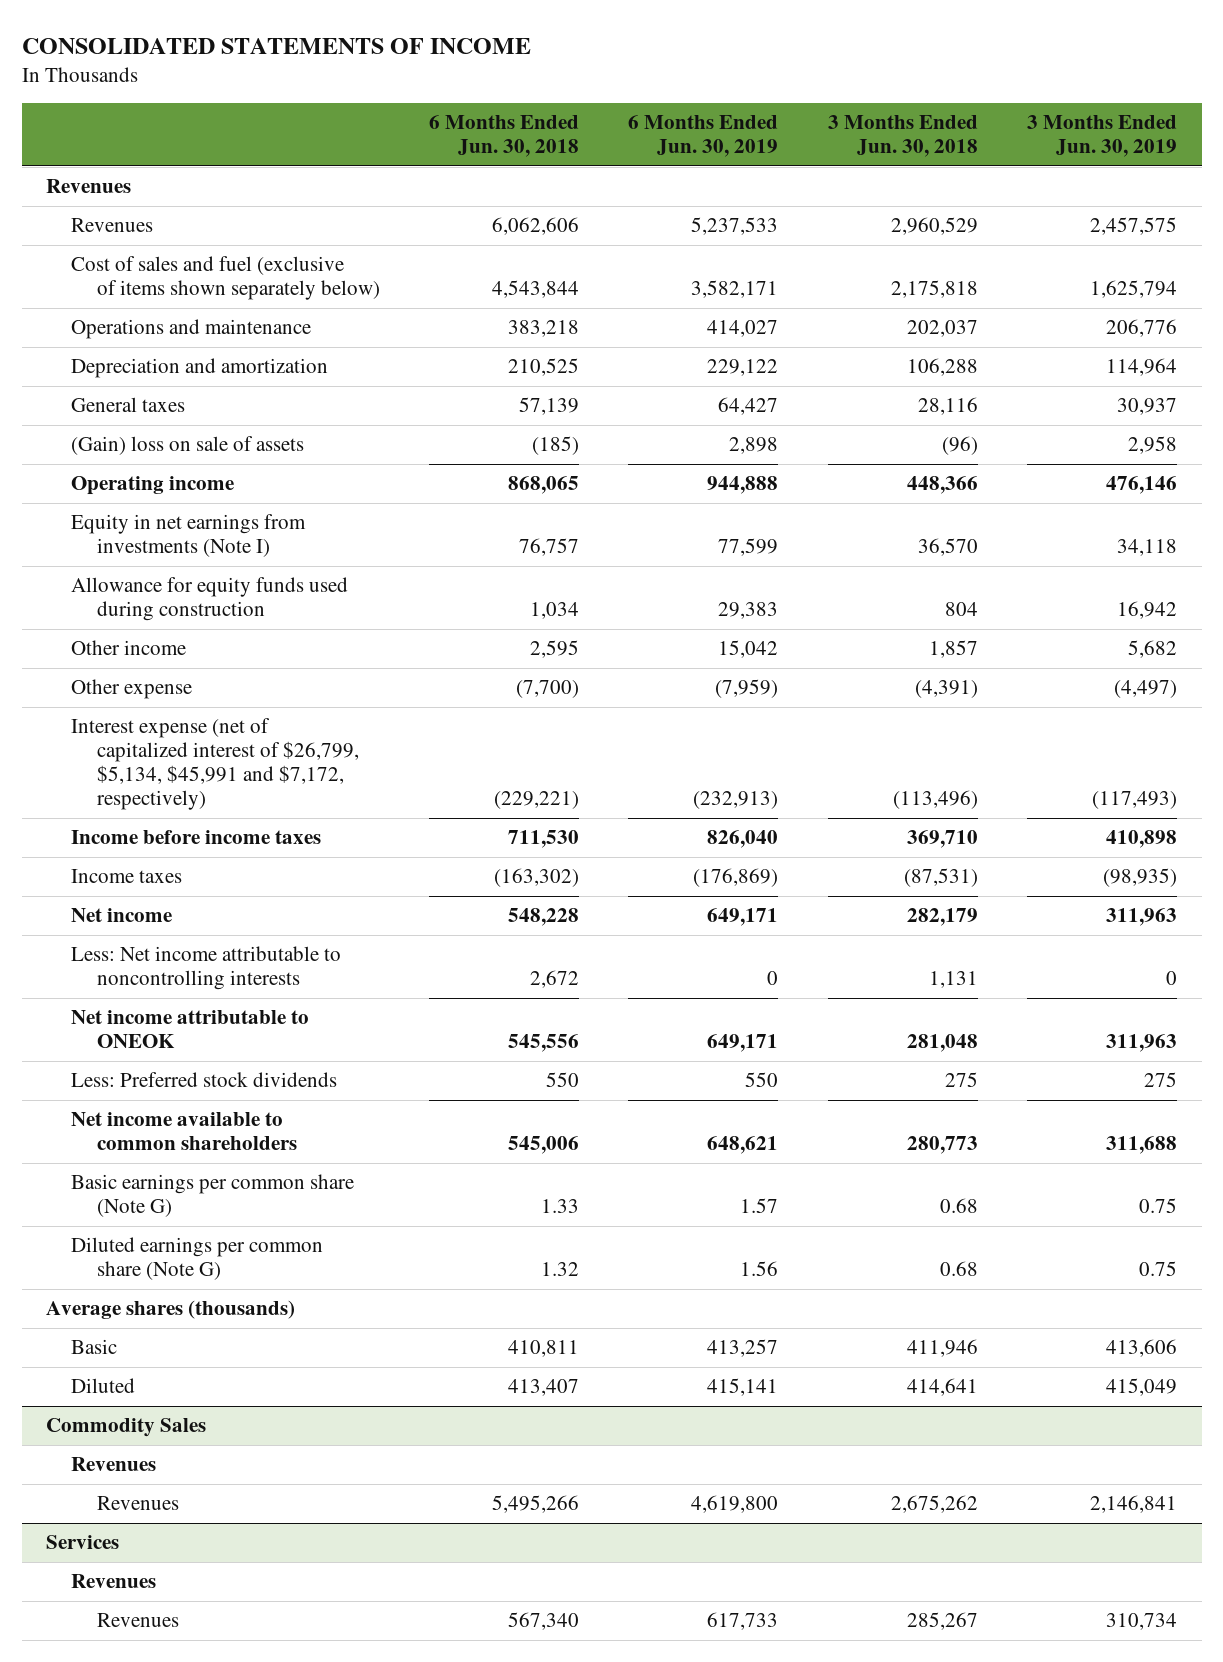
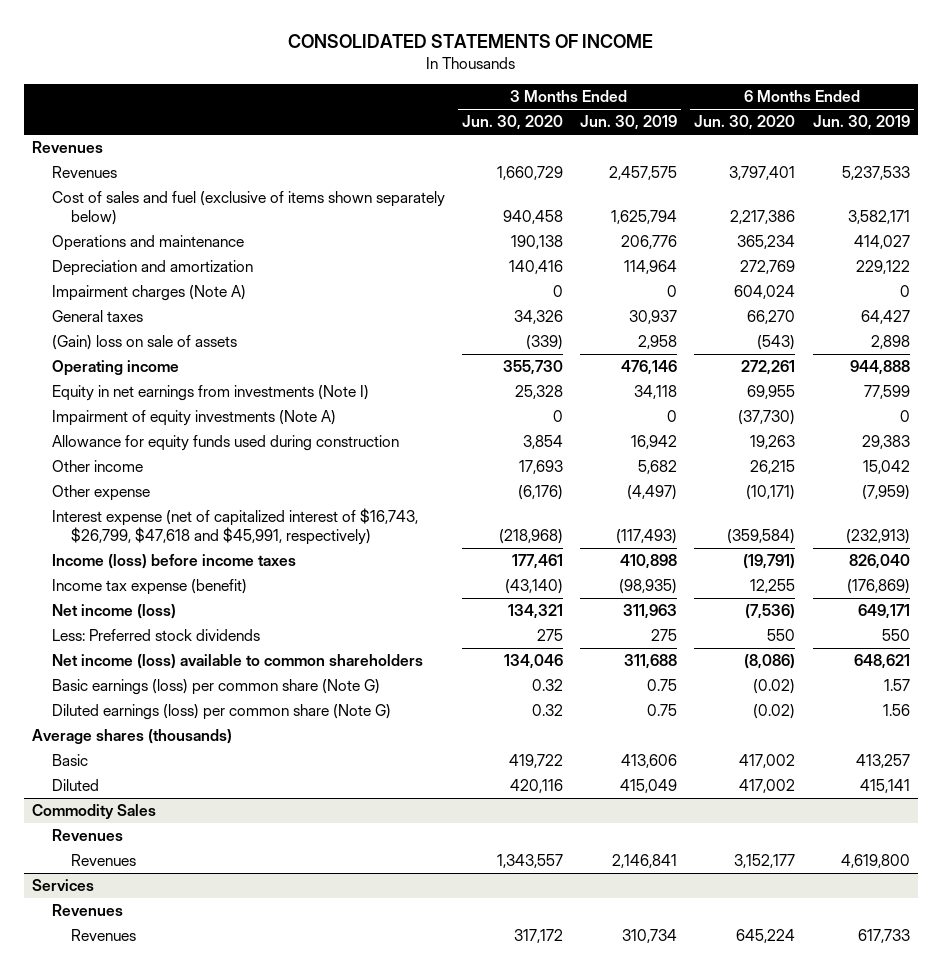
[428,115,579,158] 6 Months Ended Jun. 30, 2018 -> none
[827,115,978,158] 3 Months Ended Jun. 30, 2018 -> none
none -> [461,115,563,131] Jun. 30, 2020
none -> [694,115,796,131] Jun. 30, 2020
none -> [51,285,246,302] Impairment charges (Note A)
none -> [51,410,336,427] Impairment of equity investments (Note A)
[71,946,342,991] Less: Net income attributable to noncontrolling interests -> none
[71,1010,310,1049] Net income attributable to ONEOK -> none
[71,718,359,811] Interest expense (net of capitalized interest of $26,799, $5,134, $45,991 and $7,172, respectively) -> [51,508,418,546] Interest expense (net of capitalized interest of $16,743, $26,799, $47,618 and $45,991, respectively)
[71,830,322,845] Income before income taxes -> [51,554,296,570] Income (loss) before income taxes
[71,869,183,884] Income taxes -> [51,579,247,596] Income tax expense (benefit)
[71,908,173,923] Net income -> [51,604,176,620] Net income (loss)
[71,1112,297,1151] Net income available to common shareholders -> [51,654,423,670] Net income (loss) available to common shareholders
[71,1174,355,1218] Basic earnings per common share (Note G) -> [51,679,380,696] Basic earnings (loss) per common share (Note G)
[71,1237,324,1281] Diluted earnings per common share (Note G) -> [51,704,391,721] Diluted earnings (loss) per common share (Note G)

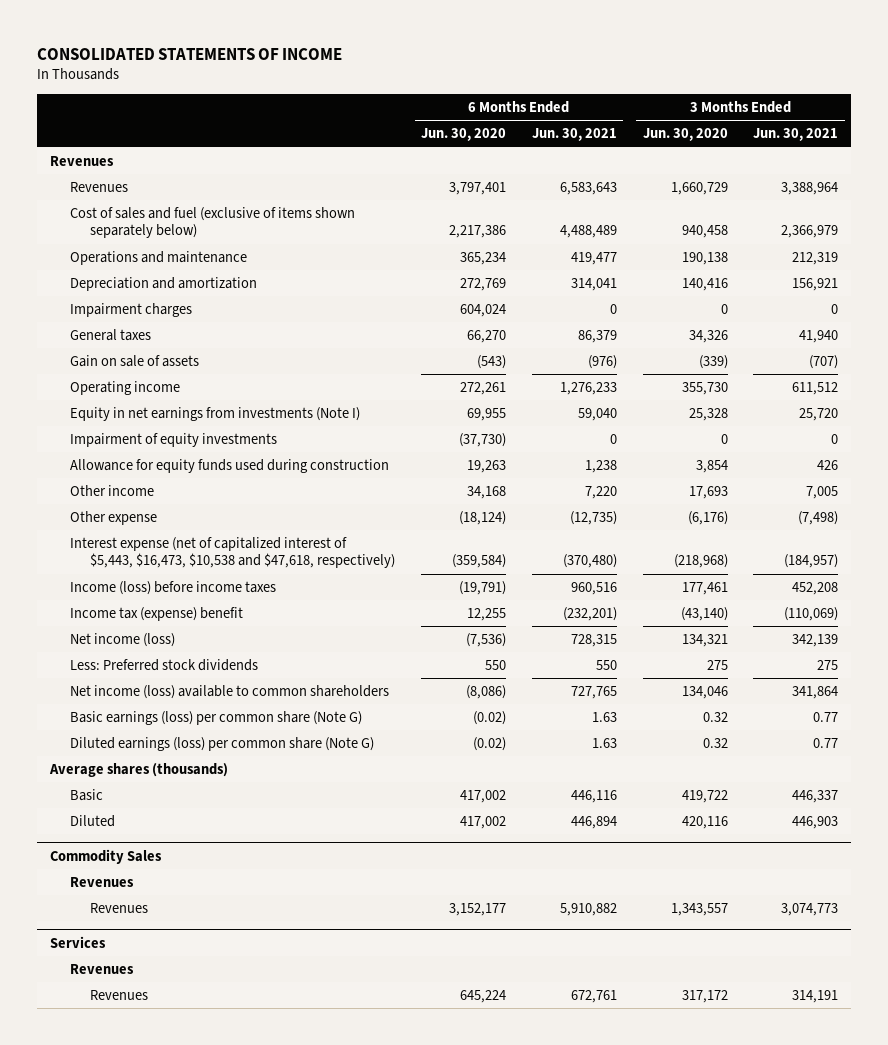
[580,115,678,131] Jun. 30, 2019 -> none
[812,115,910,131] Jun. 30, 2019 -> none
none -> [531,128,617,142] Jun. 30, 2021
none -> [753,128,839,142] Jun. 30, 2021
[51,285,246,302] Impairment charges (Note A) -> [70,303,193,318] Impairment charges
[51,335,237,351] (Gain) loss on sale of assets -> [70,355,200,368] Gain on sale of assets
[51,410,336,427] Impairment of equity investments (Note A) -> [70,433,278,448] Impairment of equity investments
[750,460,796,475] 26,215 -> [467,486,507,500] 34,168
[746,485,796,501] (10,171) -> [459,511,507,526] (18,124)
[51,508,418,546] Interest expense (net of capitalized interest of $16,743, $26,799, $47,618 and $45,991, respectively) -> [70,537,396,569] Interest expense (net of capitalized interest of $5,443, $16,473, $10,538 and $47,618, respectively)
[51,579,247,596] Income tax expense (benefit) -> [70,607,244,622] Income tax (expense) benefit

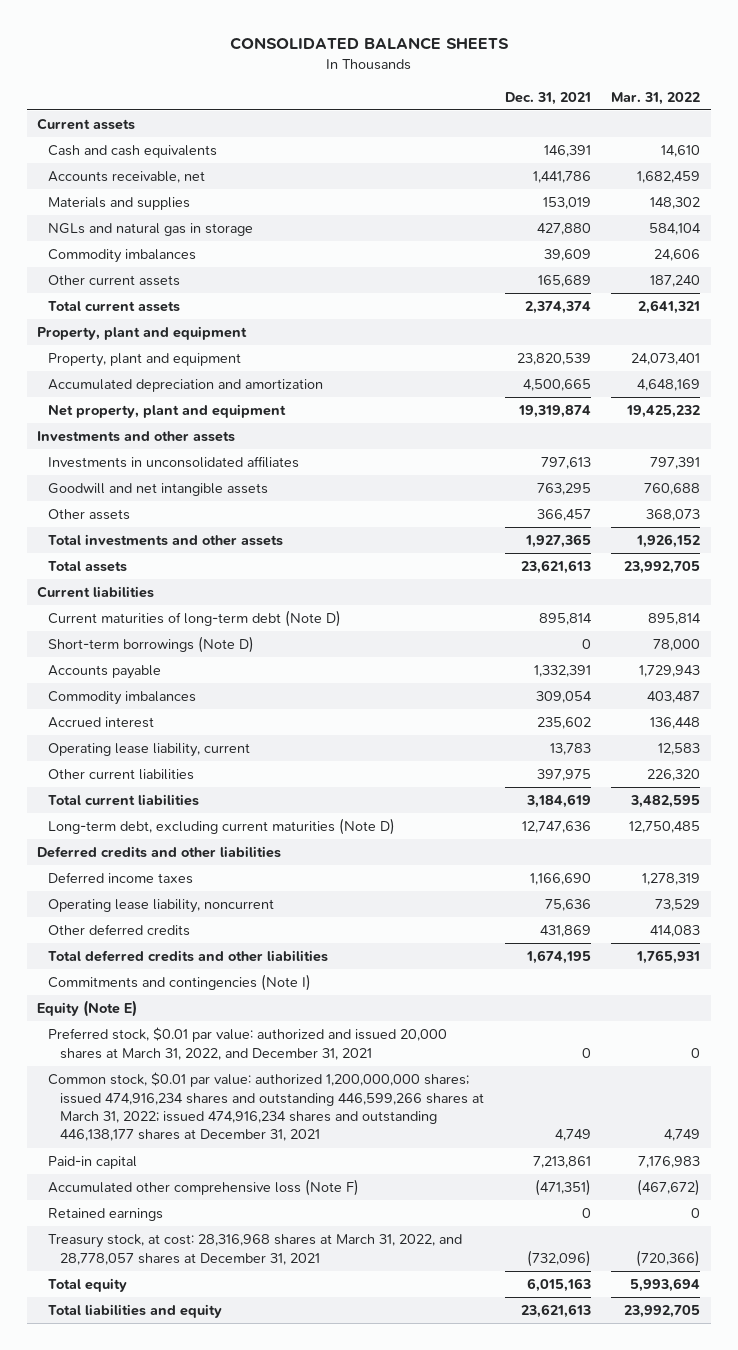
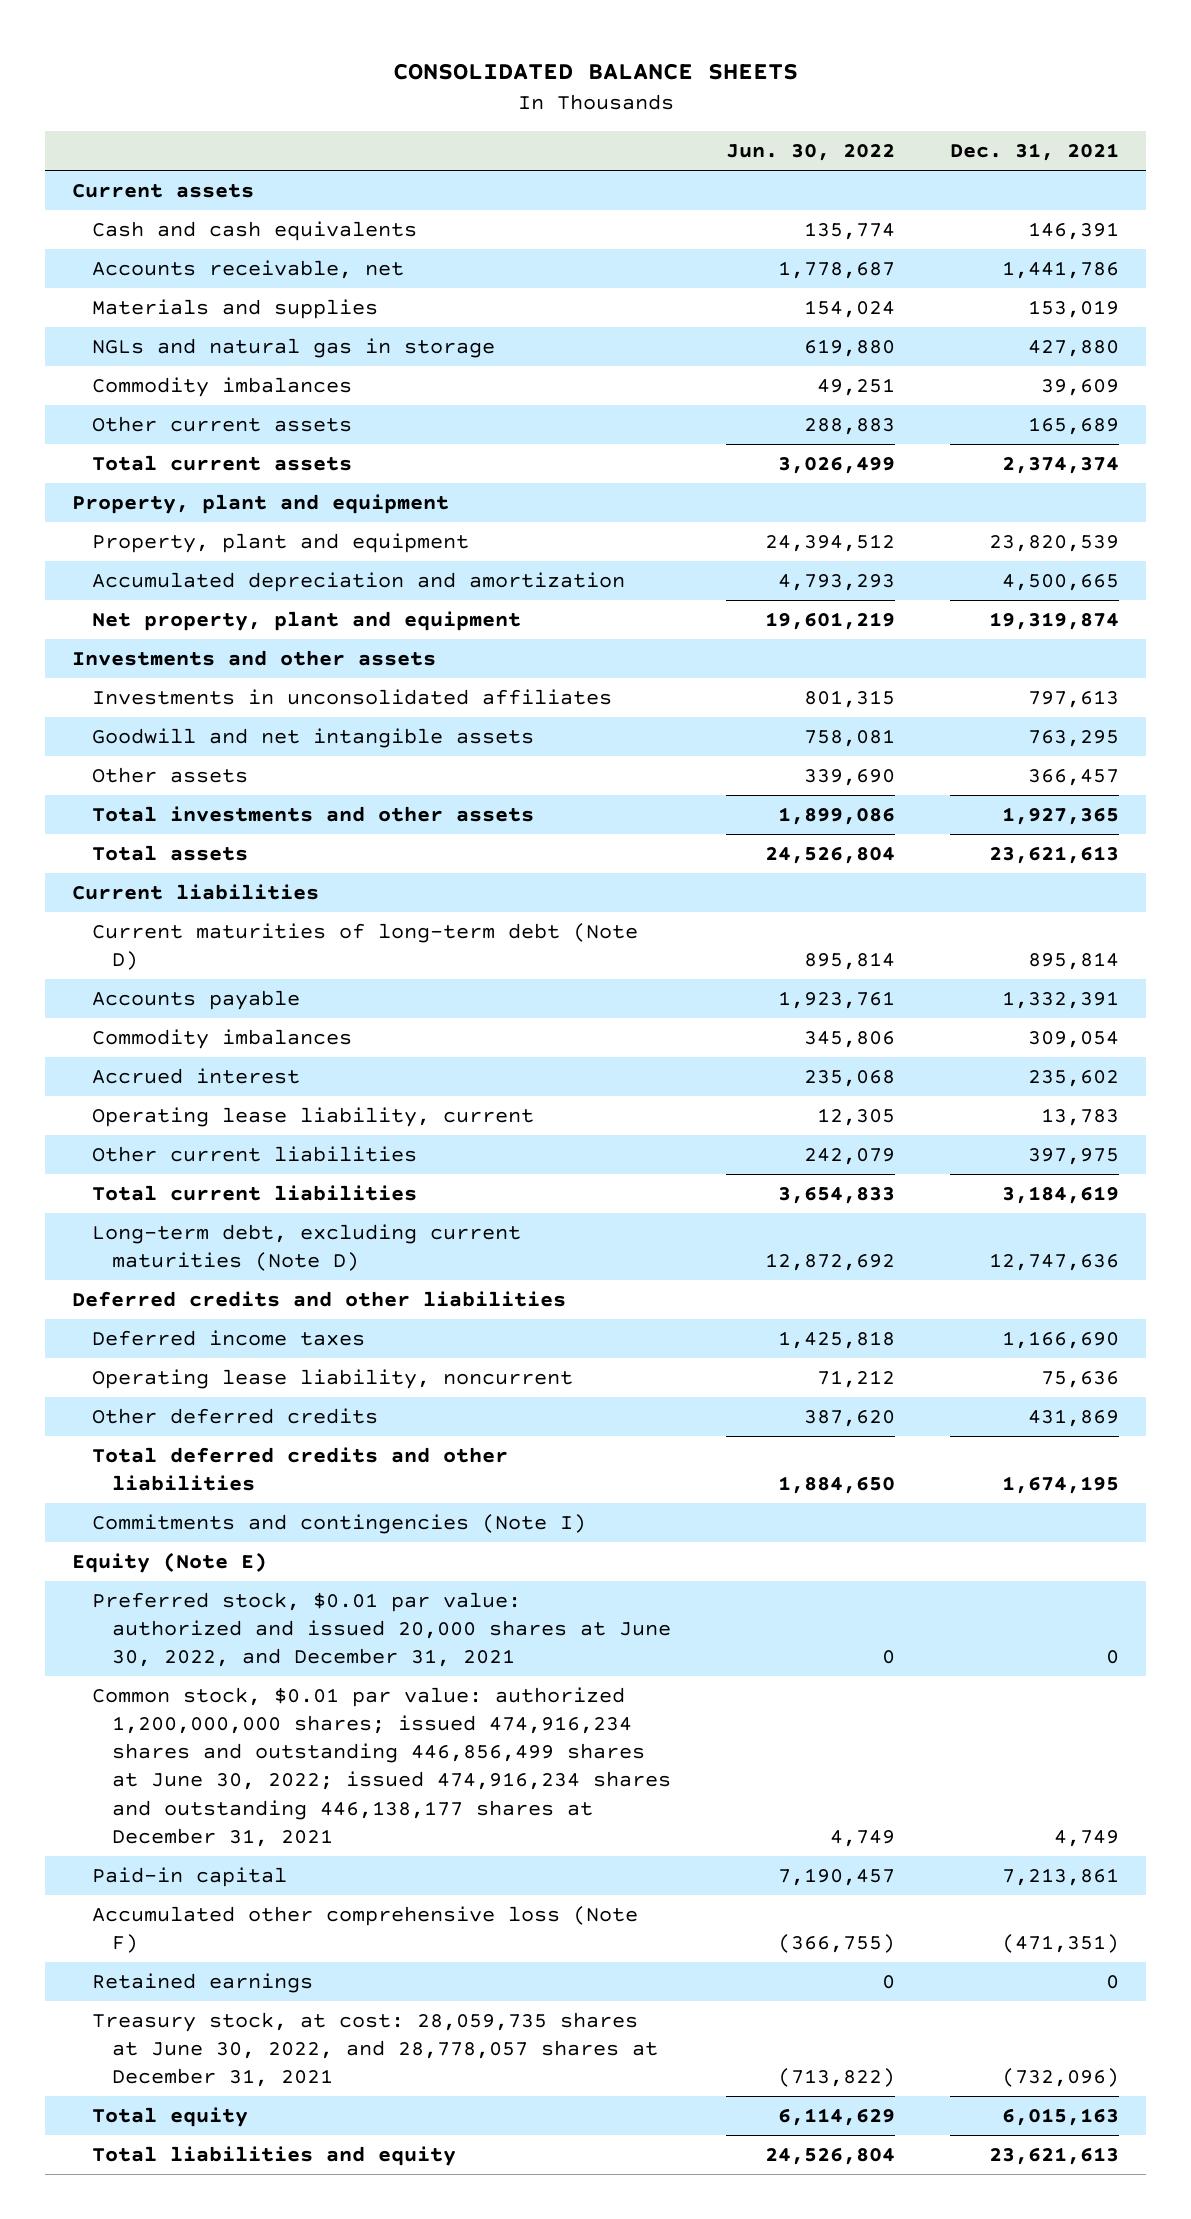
[611,91,701,105] Mar. 31, 2022 -> none
none -> [726,144,896,162] Jun. 30, 2022
[48,636,255,654] Short-term borrowings (Note D) -> none
[48,1027,448,1060] Preferred stock, $0.01 par value: authorized and issued 20,000 shares at March 31, 2022, and December 31, 2021 -> [92,1592,672,1668] Preferred stock, $0.01 par value: authorized and issued 20,000 shares at June 30, 2022, and December 31, 2021
[48,1072,484,1142] Common stock, $0.01 par value: authorized 1,200,000,000 shares; issued 474,916,234 shares and outstanding 446,599,266 shares at March 31, 2022; issued 474,916,234 shares and outstanding 446,138,177 shares at December 31, 2021 -> [92,1687,672,1847] Common stock, $0.01 par value: authorized 1,200,000,000 shares; issued 474,916,234 shares and outstanding 446,856,499 shares at June 30, 2022; issued 474,916,234 shares and outstanding 446,138,177 shares at December 31, 2021
[48,1234,463,1265] Treasury stock, at cost: 28,316,968 shares at March 31, 2022, and 28,778,057 shares at December 31, 2021 -> [92,2012,659,2088] Treasury stock, at cost: 28,059,735 shares at June 30, 2022, and 28,778,057 shares at December 31, 2021

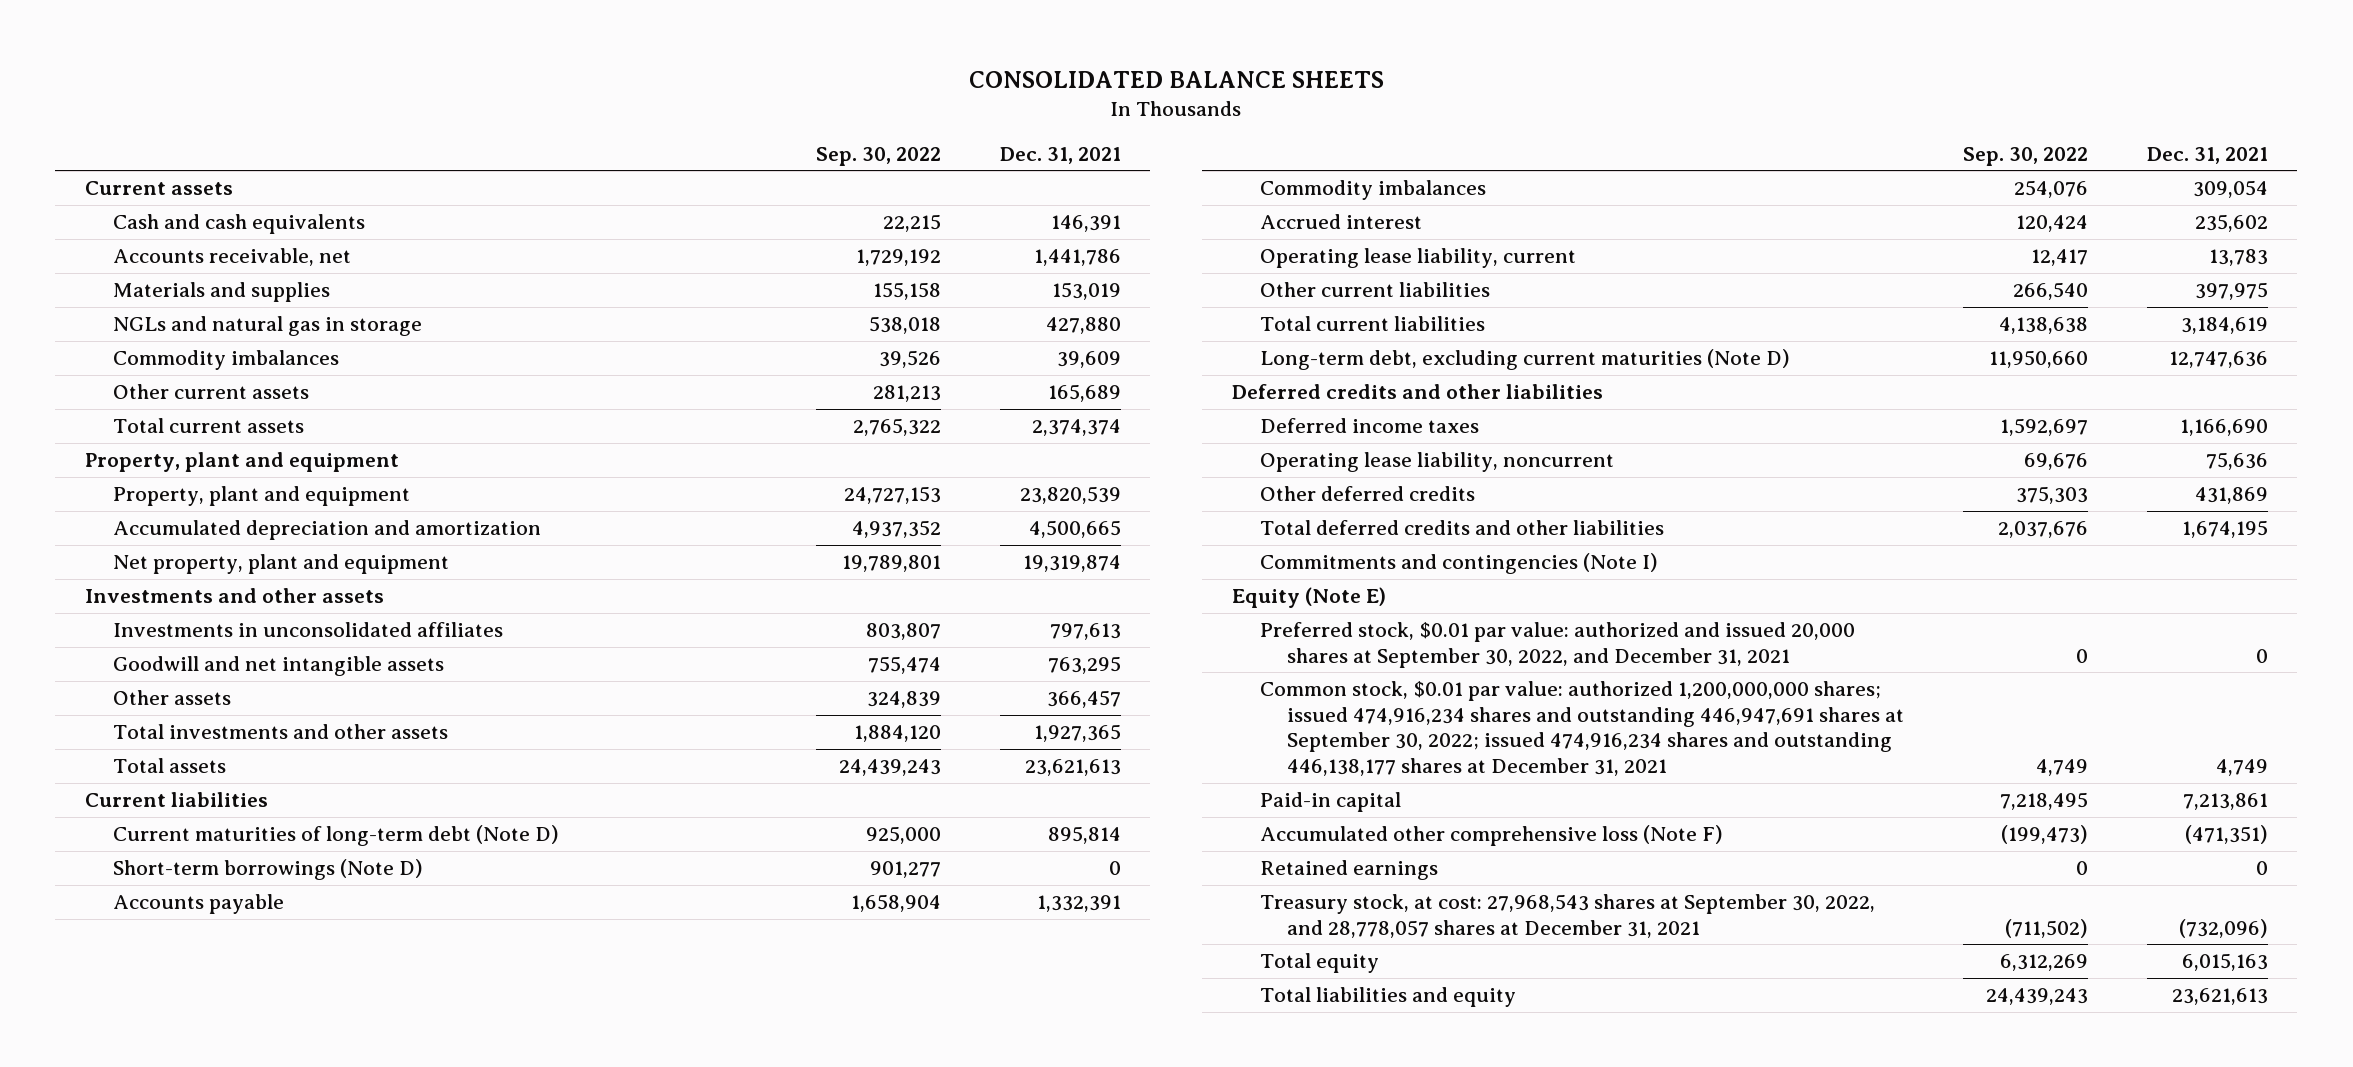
[726,144,896,162] Jun. 30, 2022 -> none
none -> [816,146,942,166] Sep. 30, 2022
none -> [112,858,423,880] Short-term borrowings (Note D)
[92,1592,672,1668] Preferred stock, $0.01 par value: authorized and issued 20,000 shares at June 30, 2022, and December 31, 2021 -> [1259,621,1855,668] Preferred stock, $0.01 par value: authorized and issued 20,000 shares at September 30, 2022, and December 31, 2021
[92,1687,672,1847] Common stock, $0.01 par value: authorized 1,200,000,000 shares; issued 474,916,234 shares and outstanding 446,856,499 shares at June 30, 2022; issued 474,916,234 shares and outstanding 446,138,177 shares at December 31, 2021 -> [1259,680,1905,777] Common stock, $0.01 par value: authorized 1,200,000,000 shares; issued 474,916,234 shares and outstanding 446,947,691 shares at September 30, 2022; issued 474,916,234 shares and outstanding 446,138,177 shares at December 31, 2021
[92,2012,659,2088] Treasury stock, at cost: 28,059,735 shares at June 30, 2022, and 28,778,057 shares at December 31, 2021 -> [1259,893,1875,938] Treasury stock, at cost: 27,968,543 shares at September 30, 2022, and 28,778,057 shares at December 31, 2021

